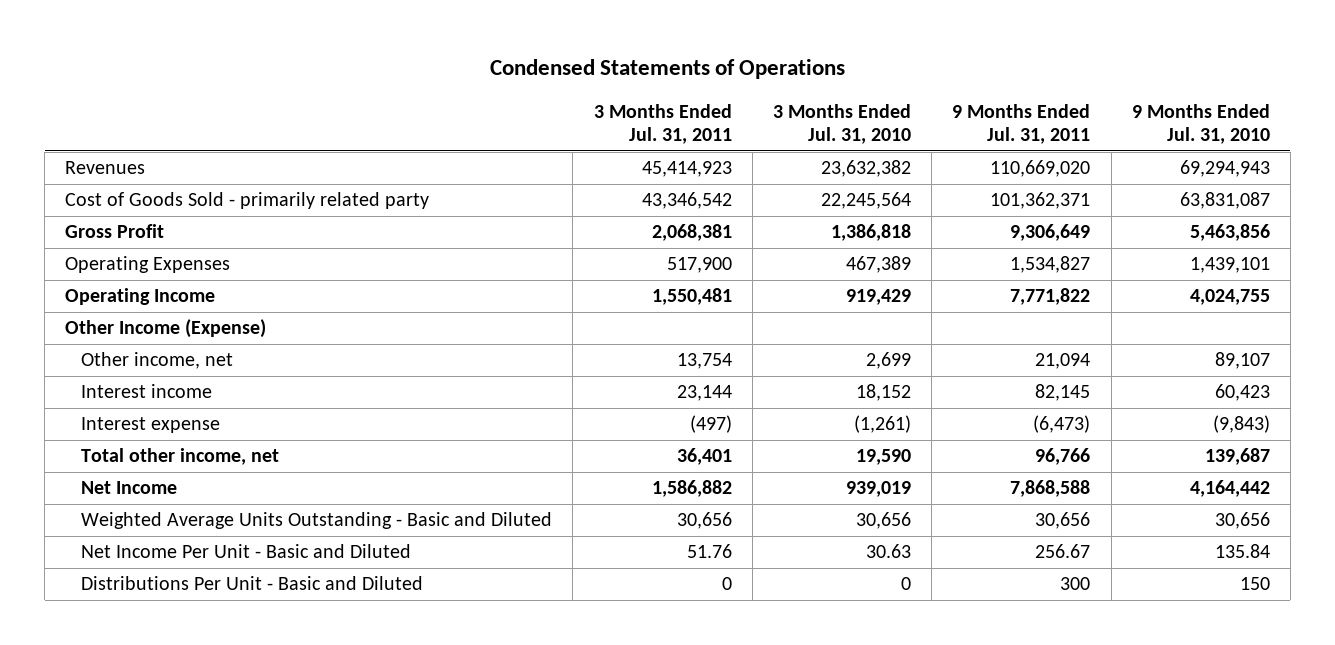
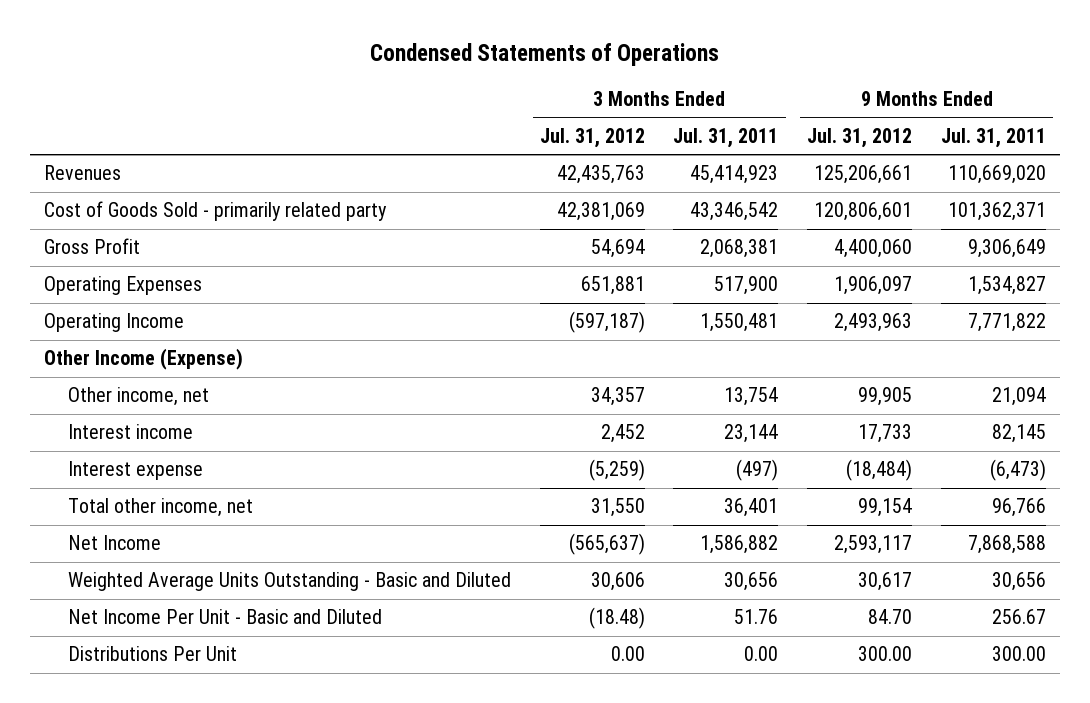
[772,103,911,145] 3 Months Ended Jul. 31, 2010 -> none
[1131,103,1270,145] 9 Months Ended Jul. 31, 2010 -> none
none -> [539,127,645,148] Jul. 31, 2012
none -> [807,127,913,148] Jul. 31, 2012
[81,576,424,591] Distributions Per Unit - Basic and Diluted -> [67,646,237,662] Distributions Per Unit
[721,577,732,591] 0 -> [744,646,779,662] 0.00
[1060,577,1091,591] 300 -> [991,646,1046,662] 300.00

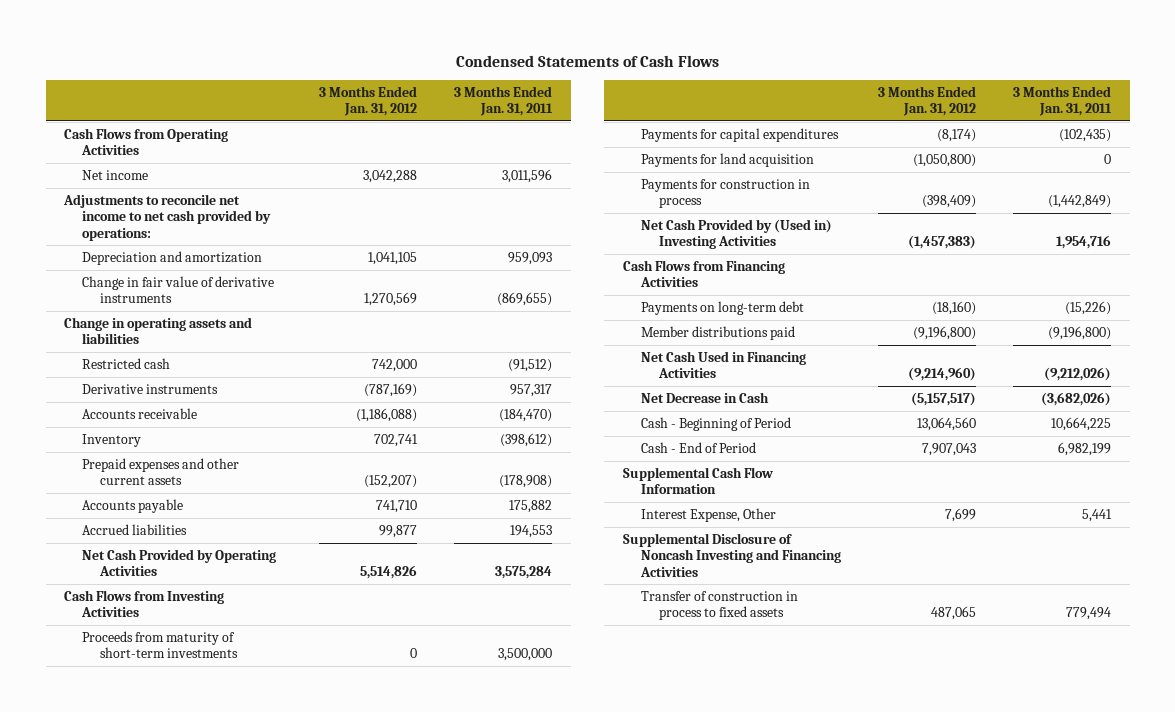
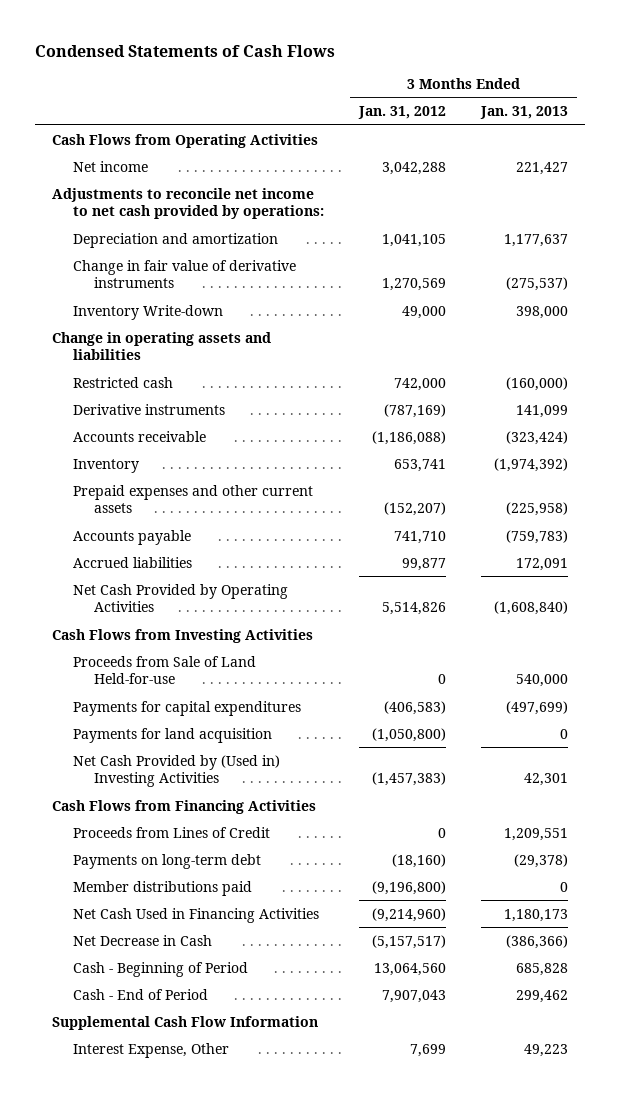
[454,85,554,117] 3 Months Ended Jan. 31, 2011 -> none
none -> [479,106,568,120] Jan. 31, 2013
none -> [73,304,224,320] Inventory Write-down
[374,433,419,447] 702,741 -> [394,458,447,472] 653,741
[82,630,238,659] Proceeds from maturity of short-term investments -> none
none -> [73,655,257,685] Proceeds from Sale of Land Held-for-use
[936,128,976,142] (8,174) -> [384,700,447,715] (406,583)
[640,178,810,209] Payments for construction in process -> none
none -> [73,826,271,838] Proceeds from Lines of Credit
[622,532,841,577] Supplemental Disclosure of Noncash Investing and Financing Activities -> none
[640,590,798,621] Transfer of construction in process to fixed assets -> none

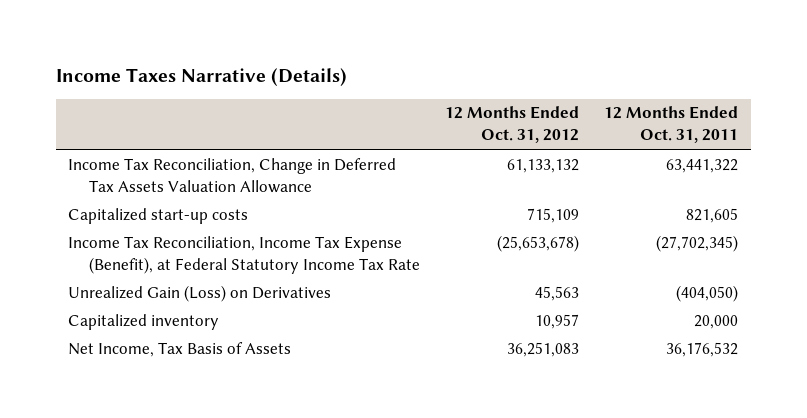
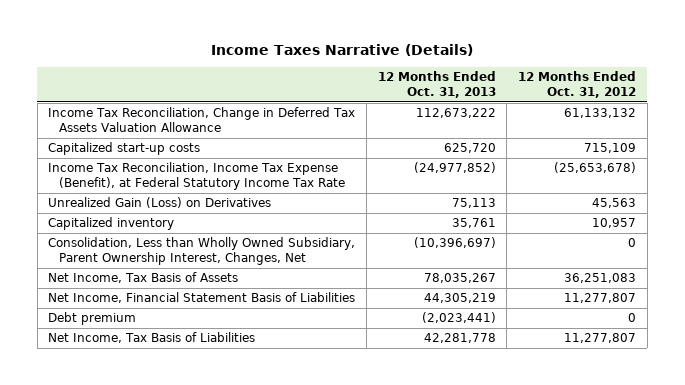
[604,106,739,144] 12 Months Ended Oct. 31, 2011 -> none
none -> [377,71,496,98] 12 Months Ended Oct. 31, 2013
none -> [48,237,356,266] Consolidation, Less than Wholly Owned Subsidiary, Parent Ownership Interest, Changes, Net
none -> [48,292,356,304] Net Income, Financial Statement Basis of Liabilities
none -> [48,312,137,326] Debt premium
none -> [48,332,256,344] Net Income, Tax Basis of Liabilities

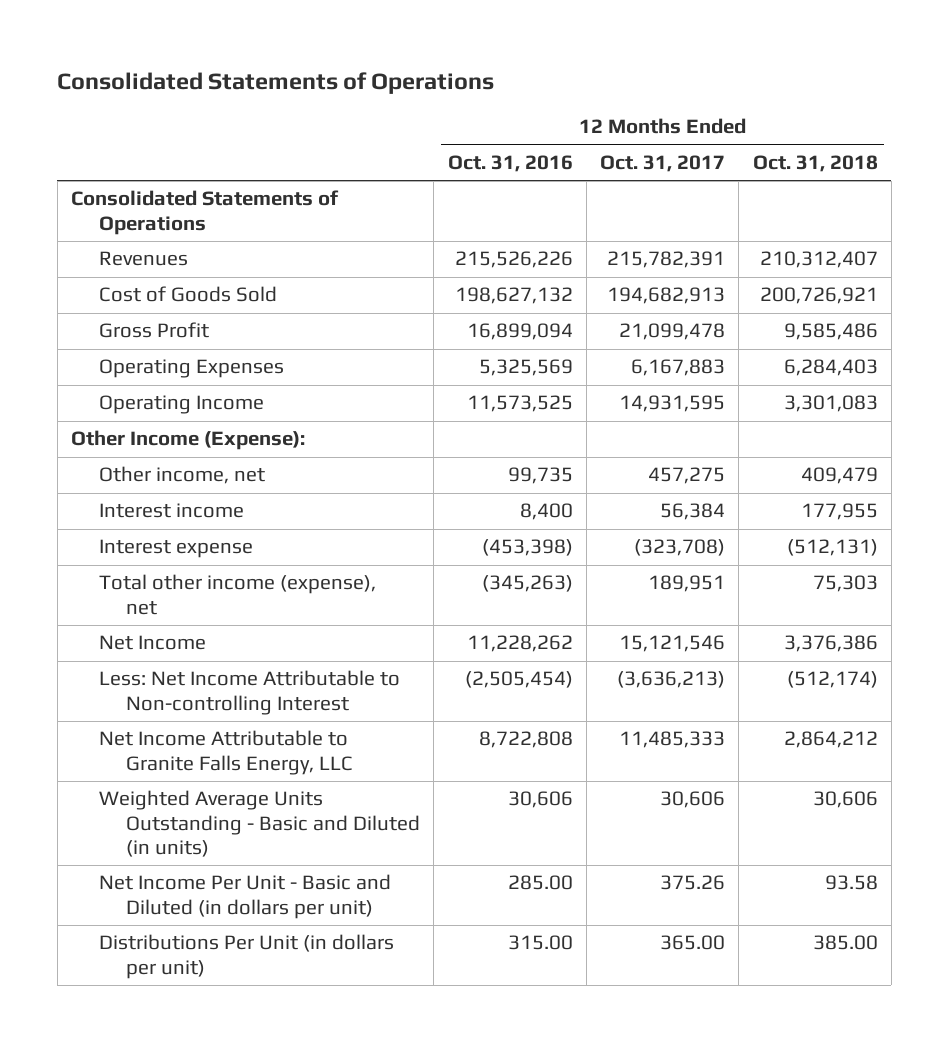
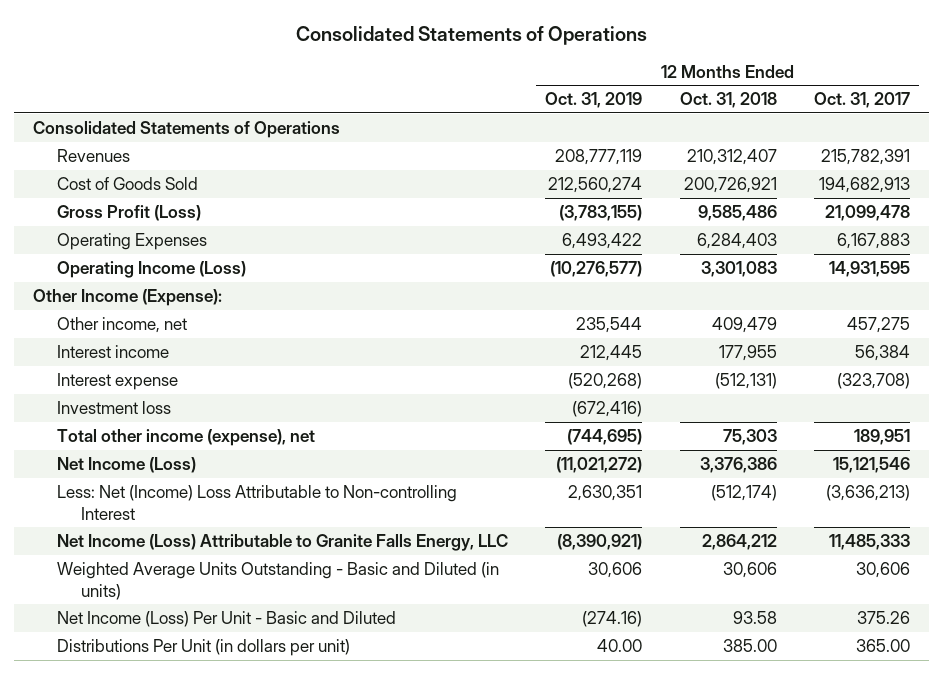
[447,155,573,173] Oct. 31, 2016 -> none
none -> [545,92,643,109] Oct. 31, 2019
[98,322,209,339] Gross Profit -> [56,204,201,221] Gross Profit (Loss)
[98,395,264,415] Operating Income -> [56,260,246,278] Operating Income (Loss)
none -> [56,400,171,414] Investment loss
[98,635,206,651] Net Income -> [56,456,196,473] Net Income (Loss)
[98,670,400,715] Less: Net Income Attributable to Non-controlling Interest -> [56,484,457,520] Less: Net (Income) Loss Attributable to Non-controlling Interest
[98,730,354,775] Net Income Attributable to Granite Falls Energy, LLC -> [56,533,508,551] Net Income (Loss) Attributable to Granite Falls Energy, LLC
[98,874,391,919] Net Income Per Unit - Basic and Diluted (in dollars per unit) -> [56,610,396,627] Net Income (Loss) Per Unit - Basic and Diluted

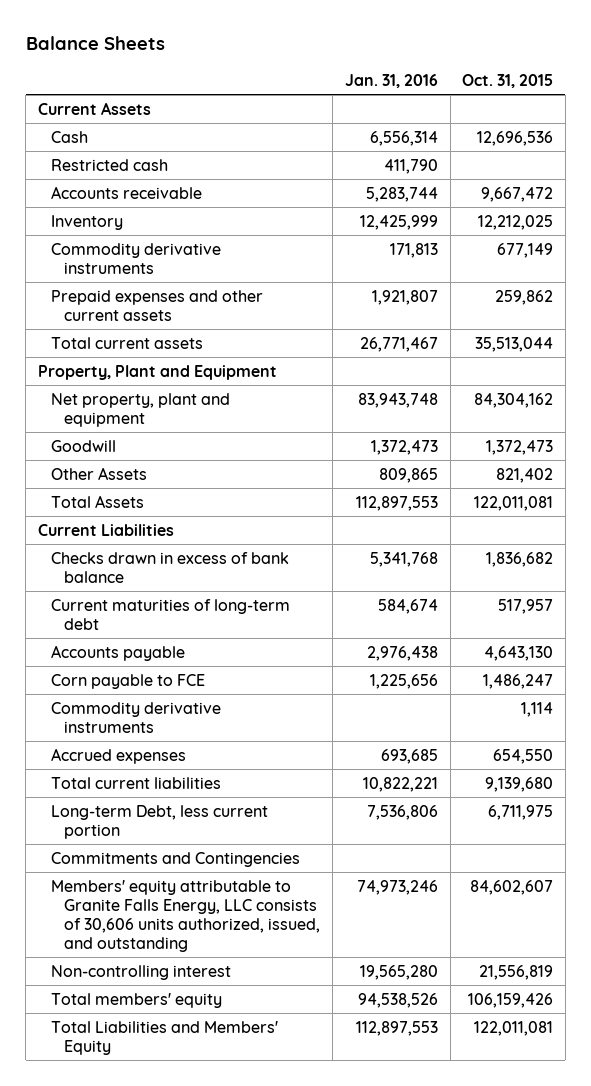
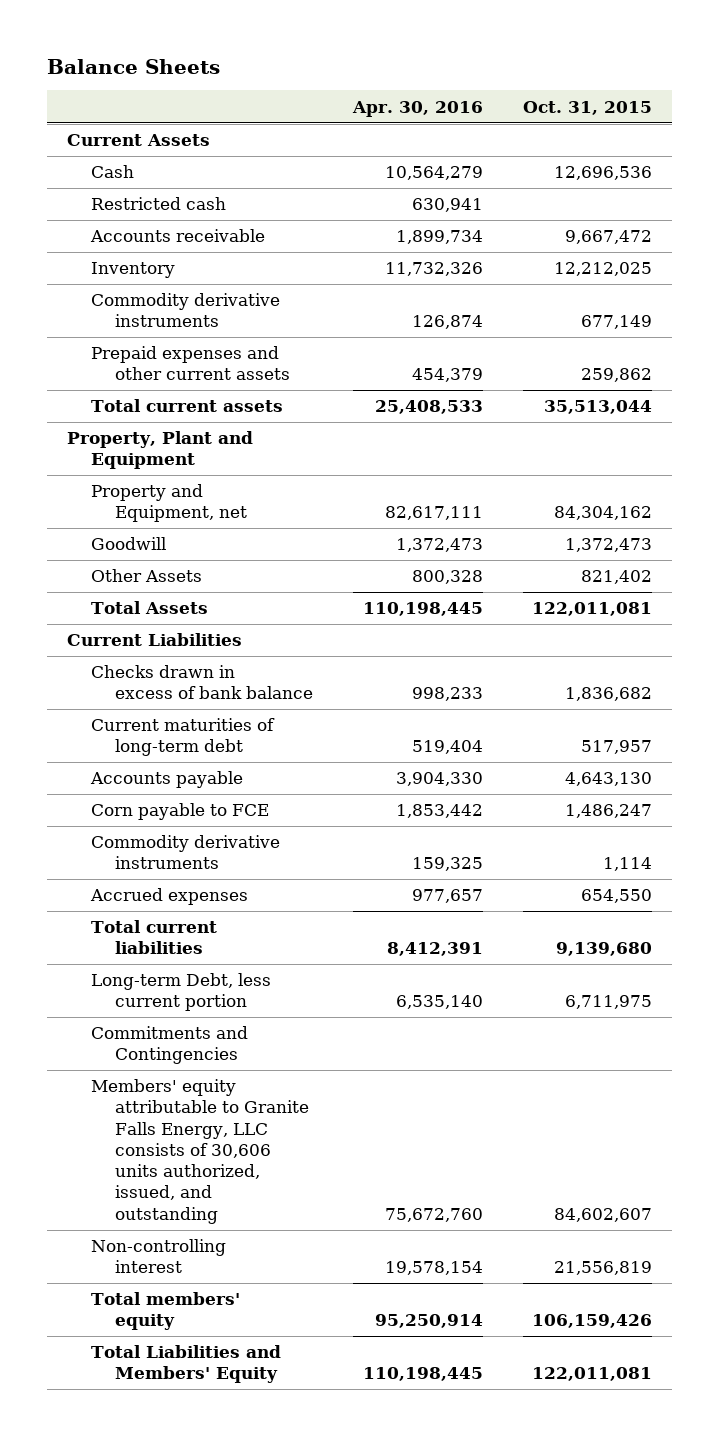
[344,73,438,88] Jan. 31, 2016 -> none
none -> [352,100,484,117] Apr. 30, 2016
[51,392,231,427] Net property, plant and equipment -> [91,484,248,523] Property and Equipment, net

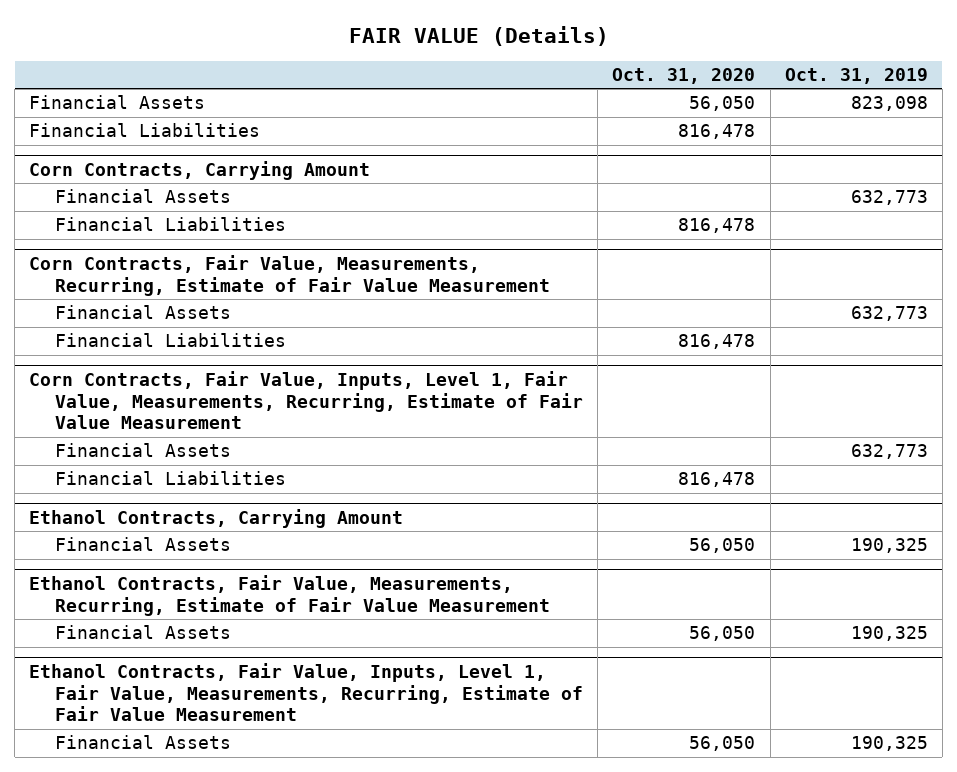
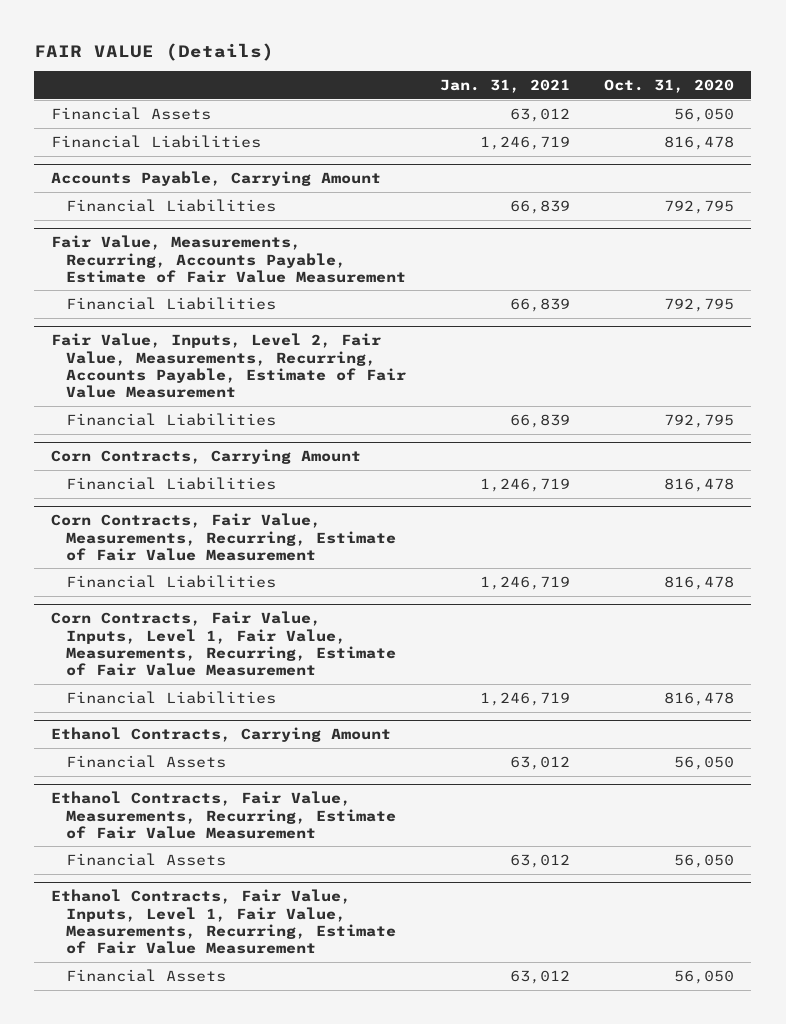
[784,67,928,84] Oct. 31, 2019 -> none
none -> [440,78,571,93] Jan. 31, 2021
none -> [51,171,382,187] Accounts Payable, Carrying Amount
none -> [66,198,277,212] Financial Liabilities
none -> [51,235,407,283] Fair Value, Measurements, Recurring, Accounts Payable, Estimate of Fair Value Measurement
none -> [66,296,277,310] Financial Liabilities
none -> [51,333,407,398] Fair Value, Inputs, Level 2, Fair Value, Measurements, Recurring, Accounts Payable, Estimate of Fair Value Measurement
none -> [66,412,277,426] Financial Liabilities
[55,189,232,204] Financial Assets -> none
[55,305,232,320] Financial Assets -> none
[55,443,232,458] Financial Assets -> none

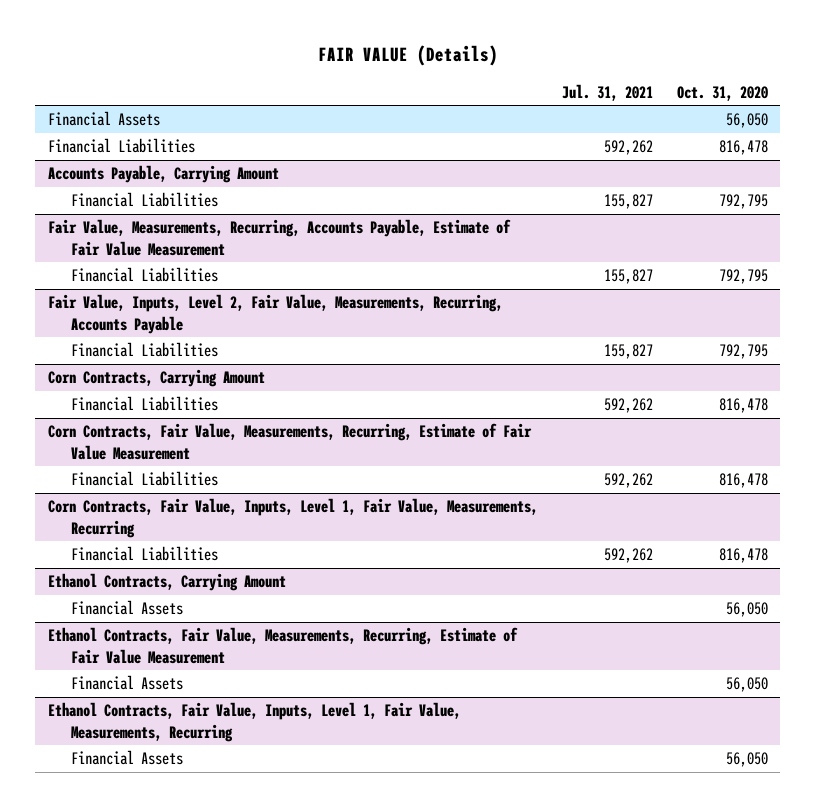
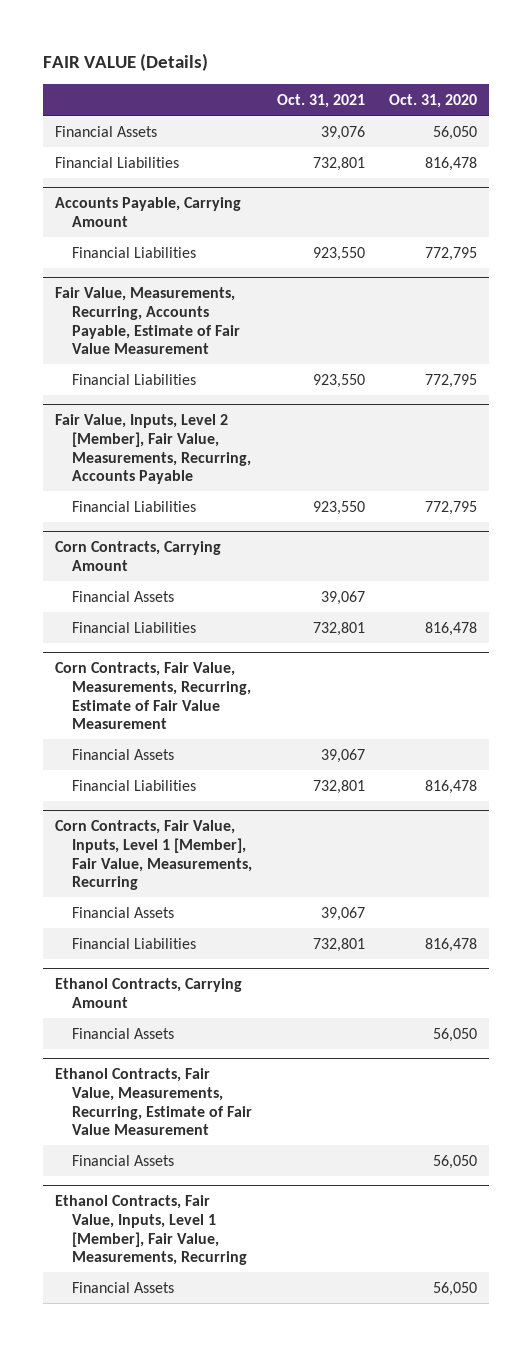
[561,83,653,101] Jul. 31, 2021 -> none
none -> [276,94,365,109] Oct. 31, 2021
[719,194,769,210] 792,795 -> [424,246,477,261] 772,795
[719,269,769,285] 792,795 -> [424,373,477,388] 772,795
[47,294,503,334] Fair Value, Inputs, Level 2, Fair Value, Measurements, Recurring, Accounts Payable -> [55,414,252,485] Fair Value, Inputs, Level 2 [Member], Fair Value, Measurements, Recurring, Accounts Payable
[719,344,769,360] 792,795 -> [424,500,477,515] 772,795
none -> [72,590,175,602] Financial Assets
none -> [72,748,175,760] Financial Assets
[47,498,538,538] Corn Contracts, Fair Value, Inputs, Level 1, Fair Value, Measurements, Recurring -> [55,820,253,891] Corn Contracts, Fair Value, Inputs, Level 1 [Member], Fair Value, Measurements, Recurring
none -> [72,906,175,918] Financial Assets
[47,702,461,742] Ethanol Contracts, Fair Value, Inputs, Level 1, Fair Value, Measurements, Recurring -> [55,1195,248,1266] Ethanol Contracts, Fair Value, Inputs, Level 1 [Member], Fair Value, Measurements, Recurring

